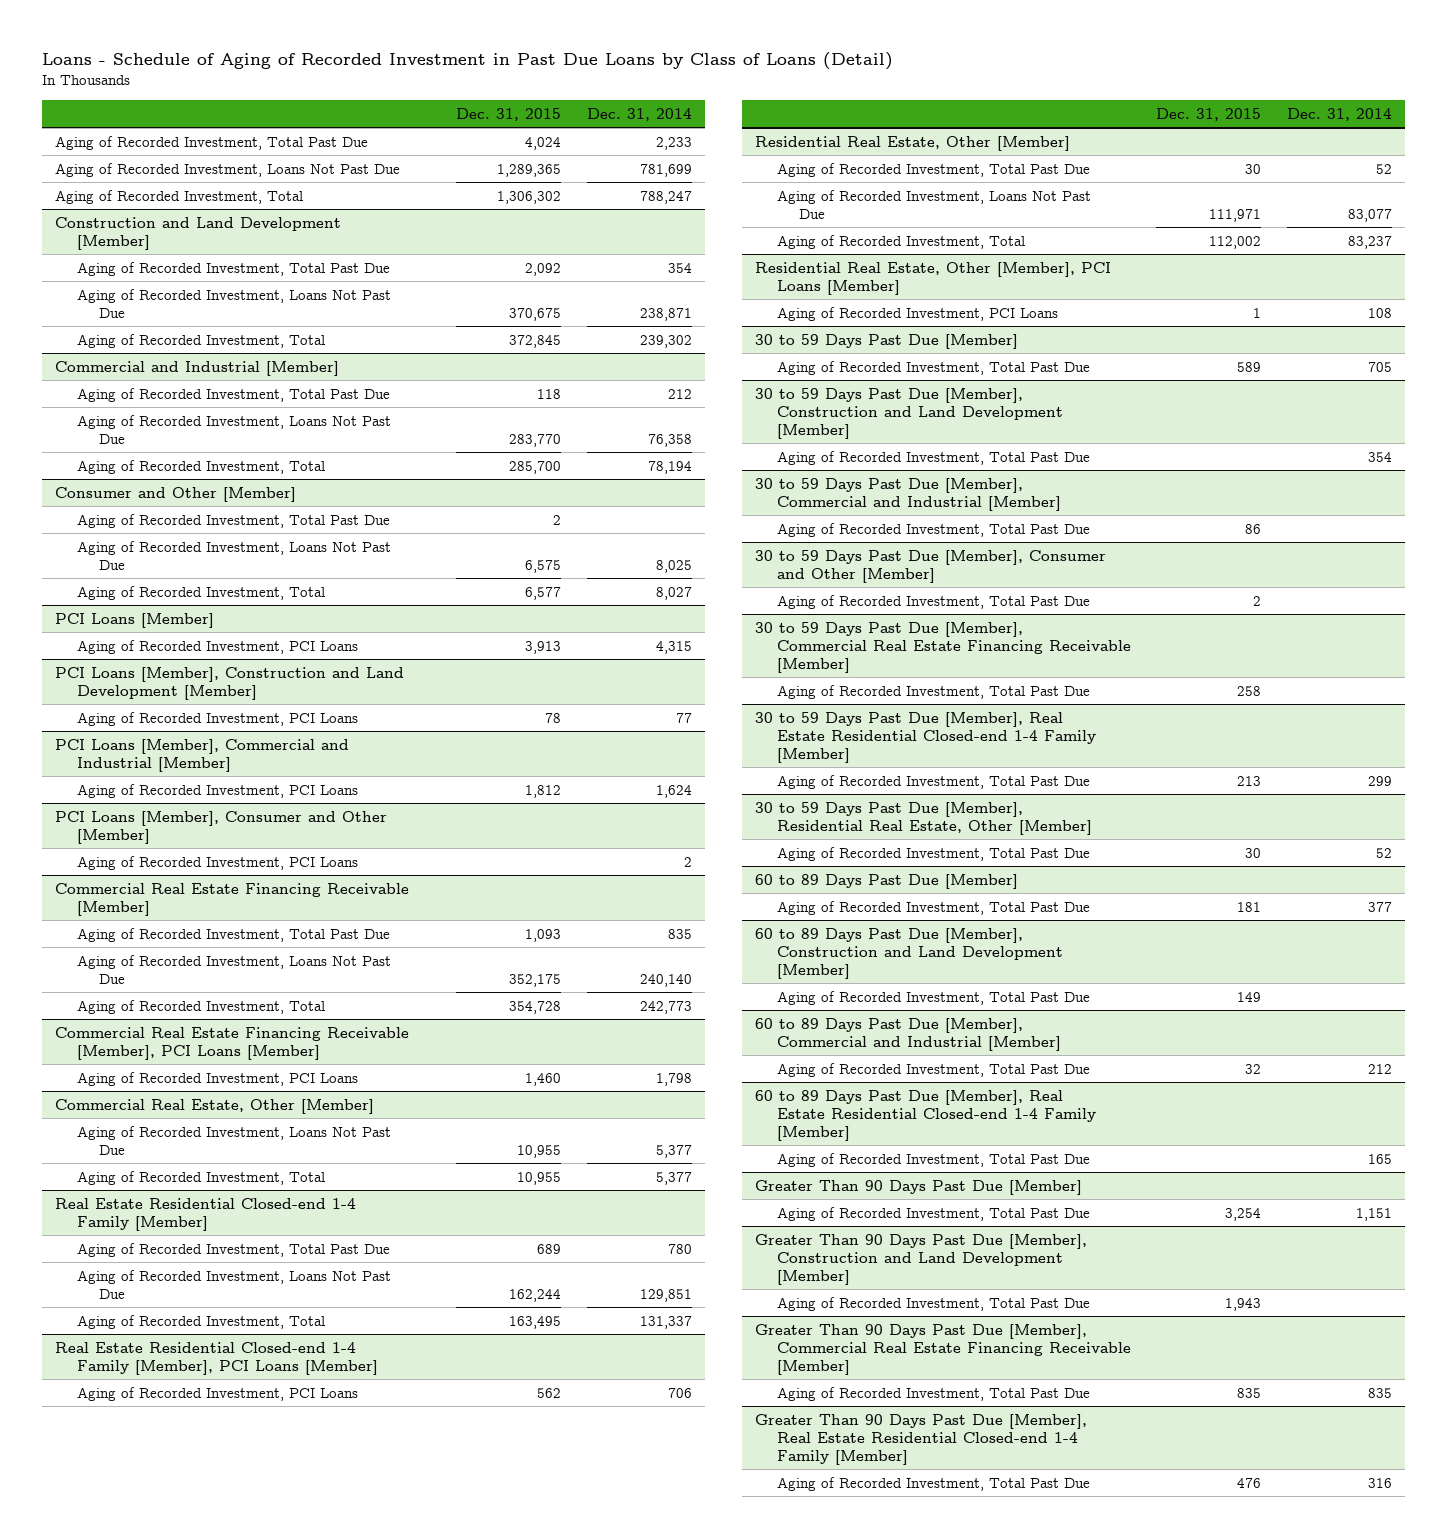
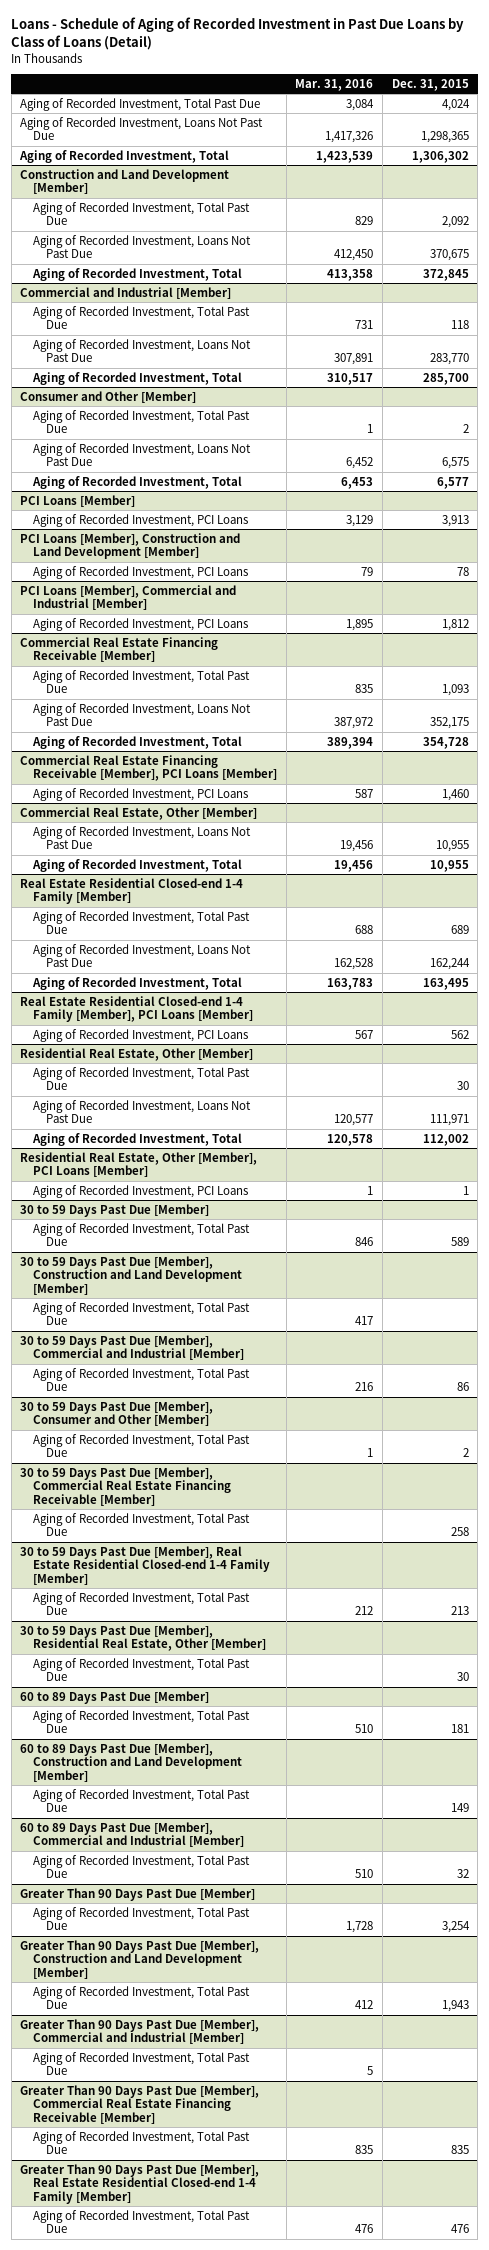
[587,107,693,121] Dec. 31, 2014 -> none
none -> [295,78,374,91] Mar. 31, 2016
[497,163,562,177] 1,289,365 -> [420,131,469,144] 1,298,365
[54,810,387,844] PCI Loans [Member], Consumer and Other [Member] -> none
[76,855,358,870] Aging of Recorded Investment, PCI Loans -> none
[754,1089,1096,1141] 60 to 89 Days Past Due [Member], Real Estate Residential Closed-end 1-4 Family [Member] -> none
[776,1152,1090,1167] Aging of Recorded Investment, Total Past Due -> none
none -> [20,2018,260,2045] Greater Than 90 Days Past Due [Member], Commercial and Industrial [Member]
none -> [33,2051,251,2076] Aging of Recorded Investment, Total Past Due

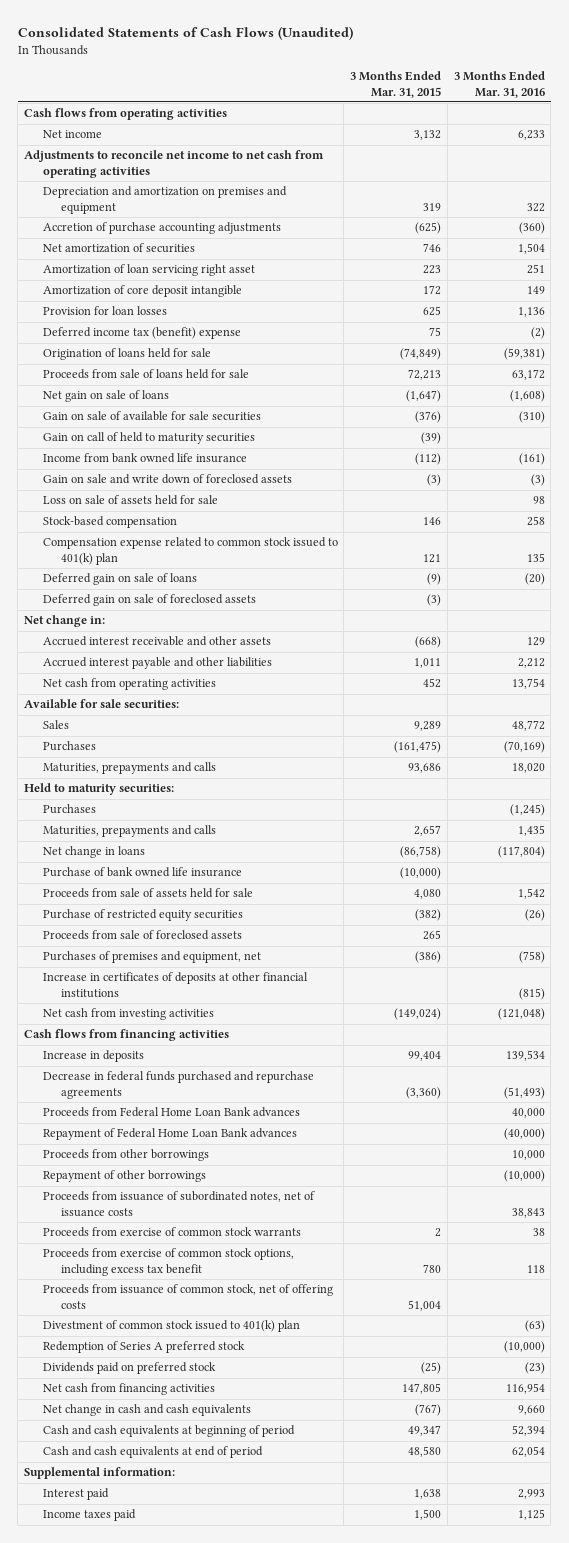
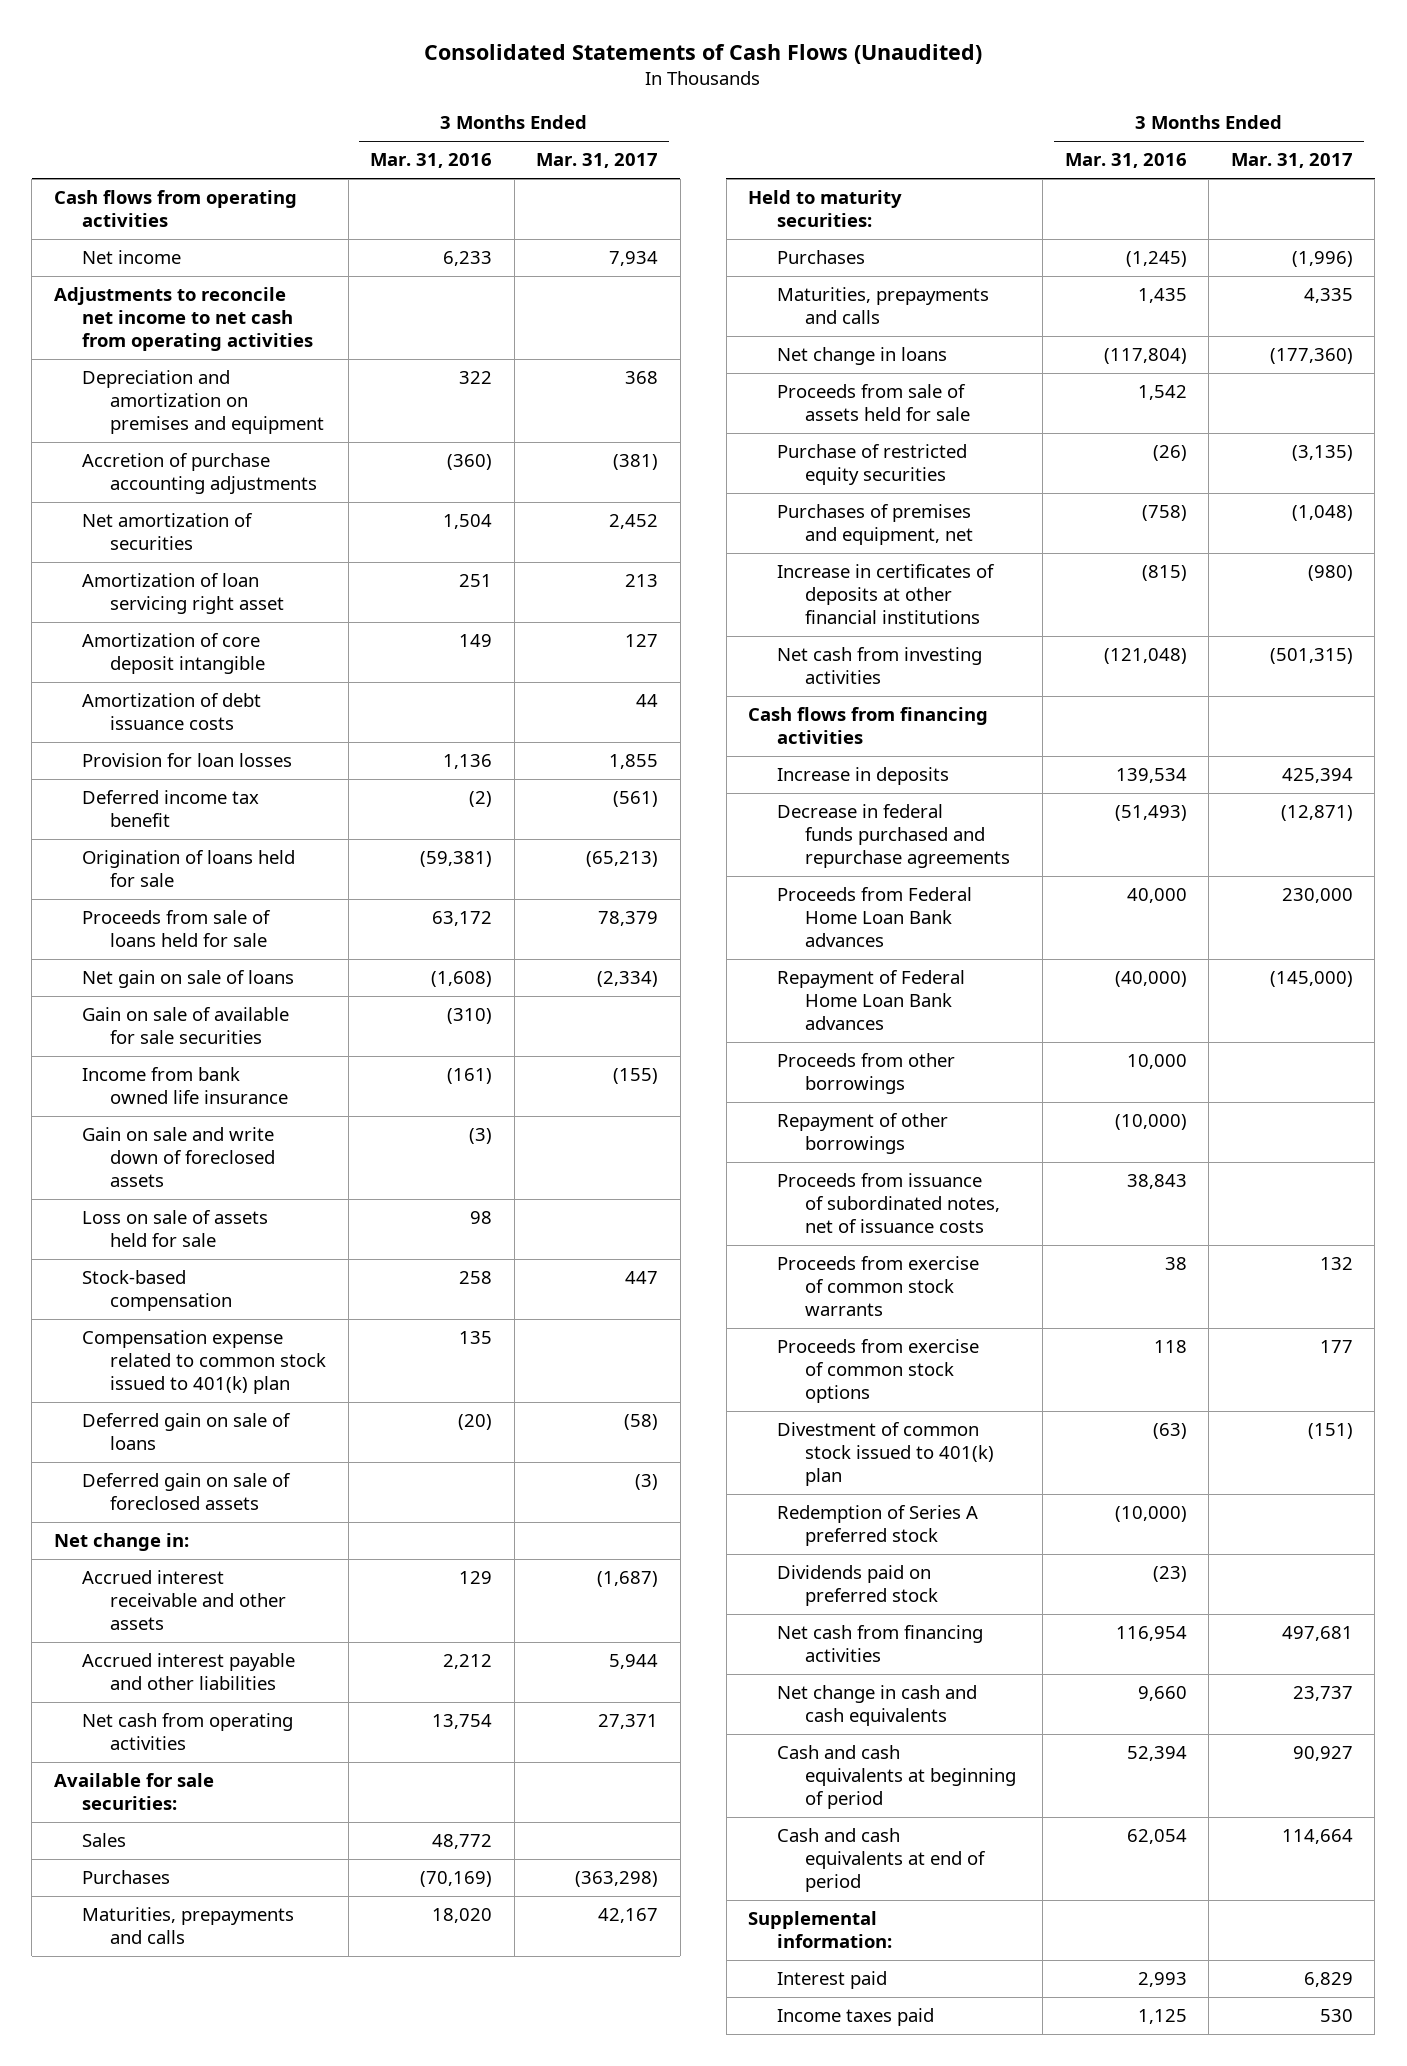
[350,71,442,98] 3 Months Ended Mar. 31, 2015 -> none
none -> [536,153,659,169] Mar. 31, 2017
none -> [81,693,261,731] Amortization of debt issuance costs
[42,327,241,340] Deferred income tax (benefit) expense -> [81,790,259,828] Deferred income tax benefit
[42,432,255,445] Gain on call of held to maturity securities -> none
[42,867,242,878] Purchase of bank owned life insurance -> none
[42,930,242,941] Proceeds from sale of foreclosed assets -> none
[42,1284,333,1309] Proceeds from issuance of common stock, net of offering costs -> none
[42,1248,294,1276] Proceeds from exercise of common stock options, including excess tax benefit -> [776,1339,979,1403] Proceeds from exercise of common stock options

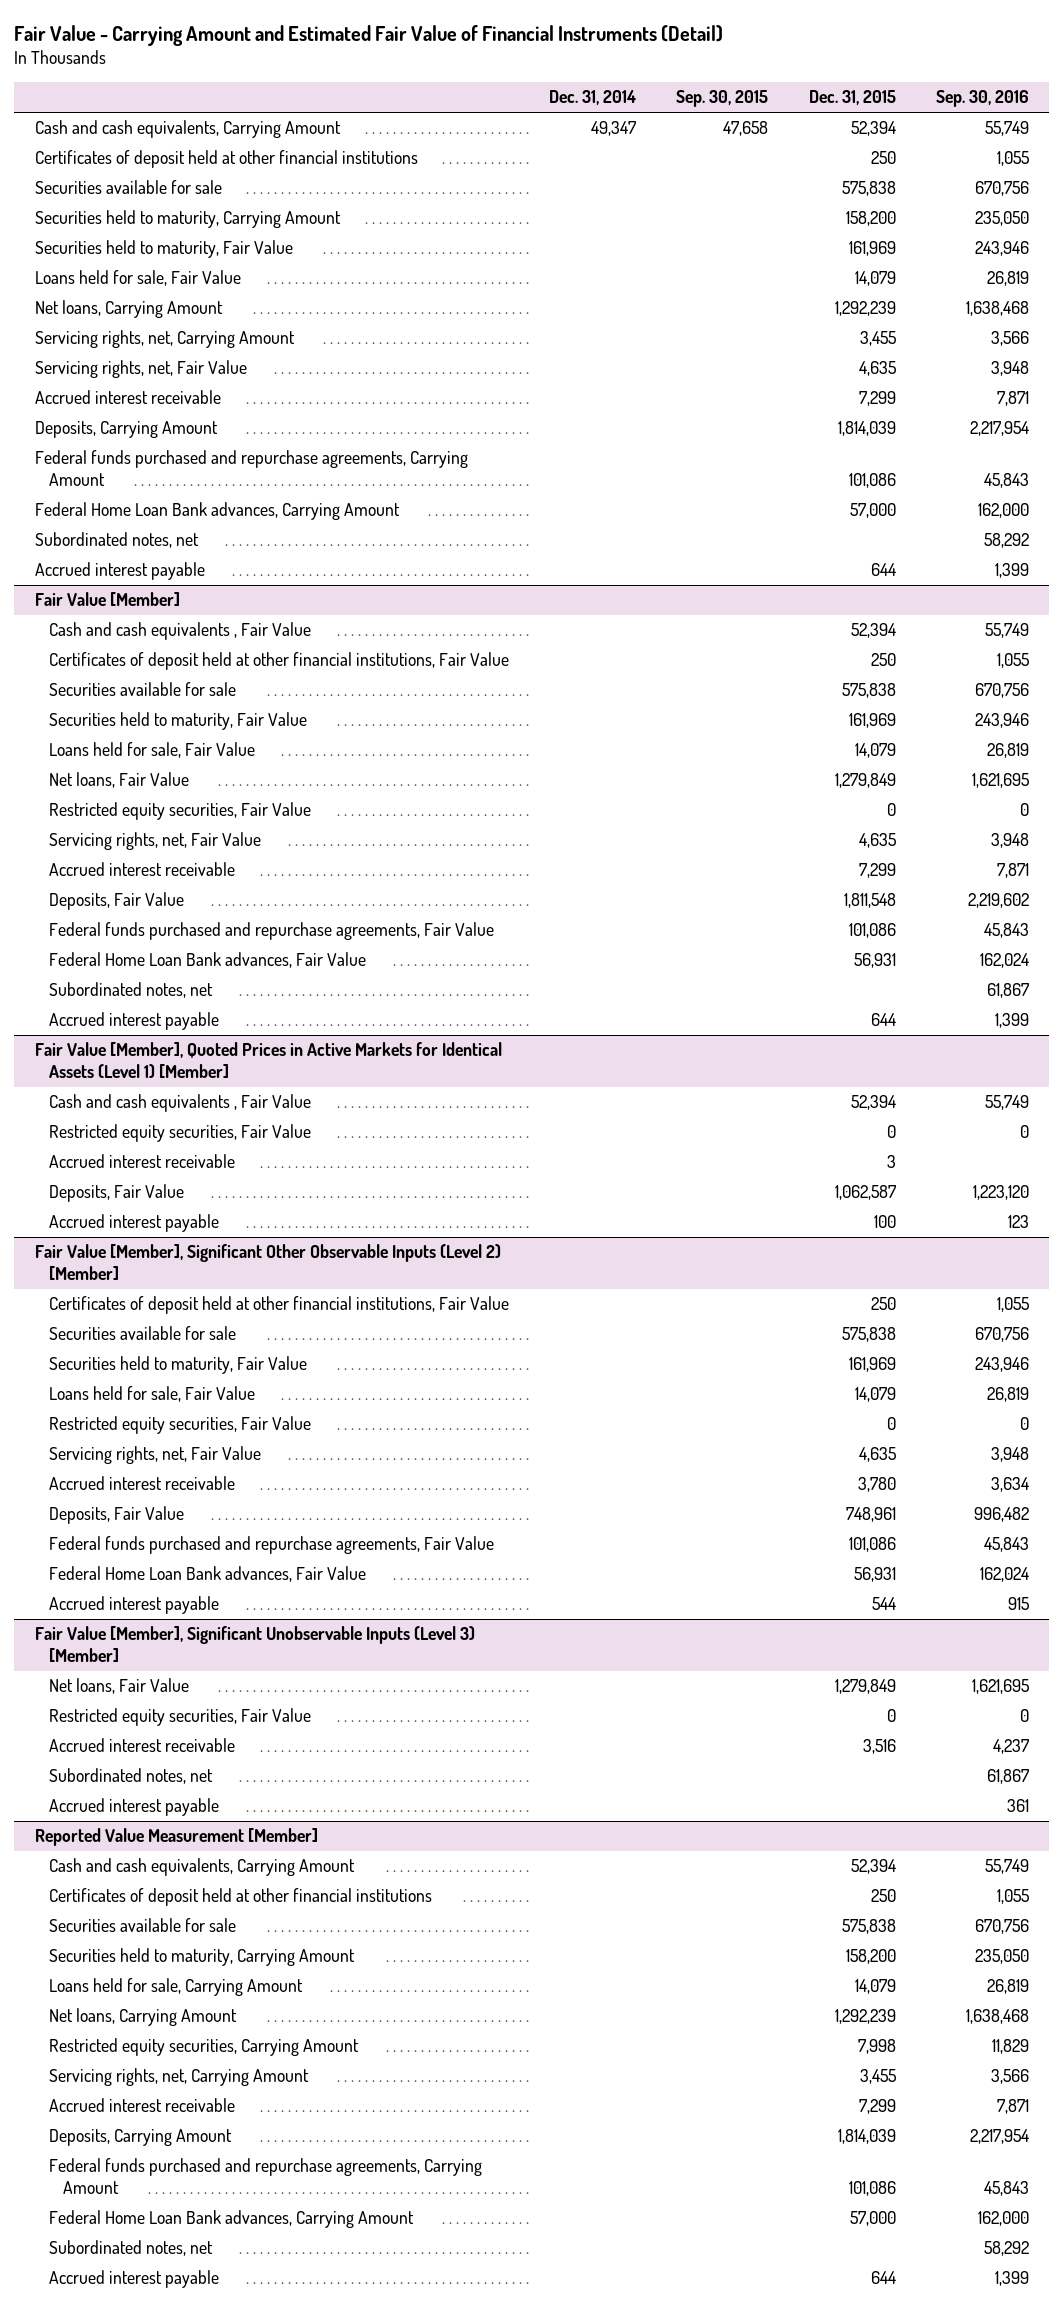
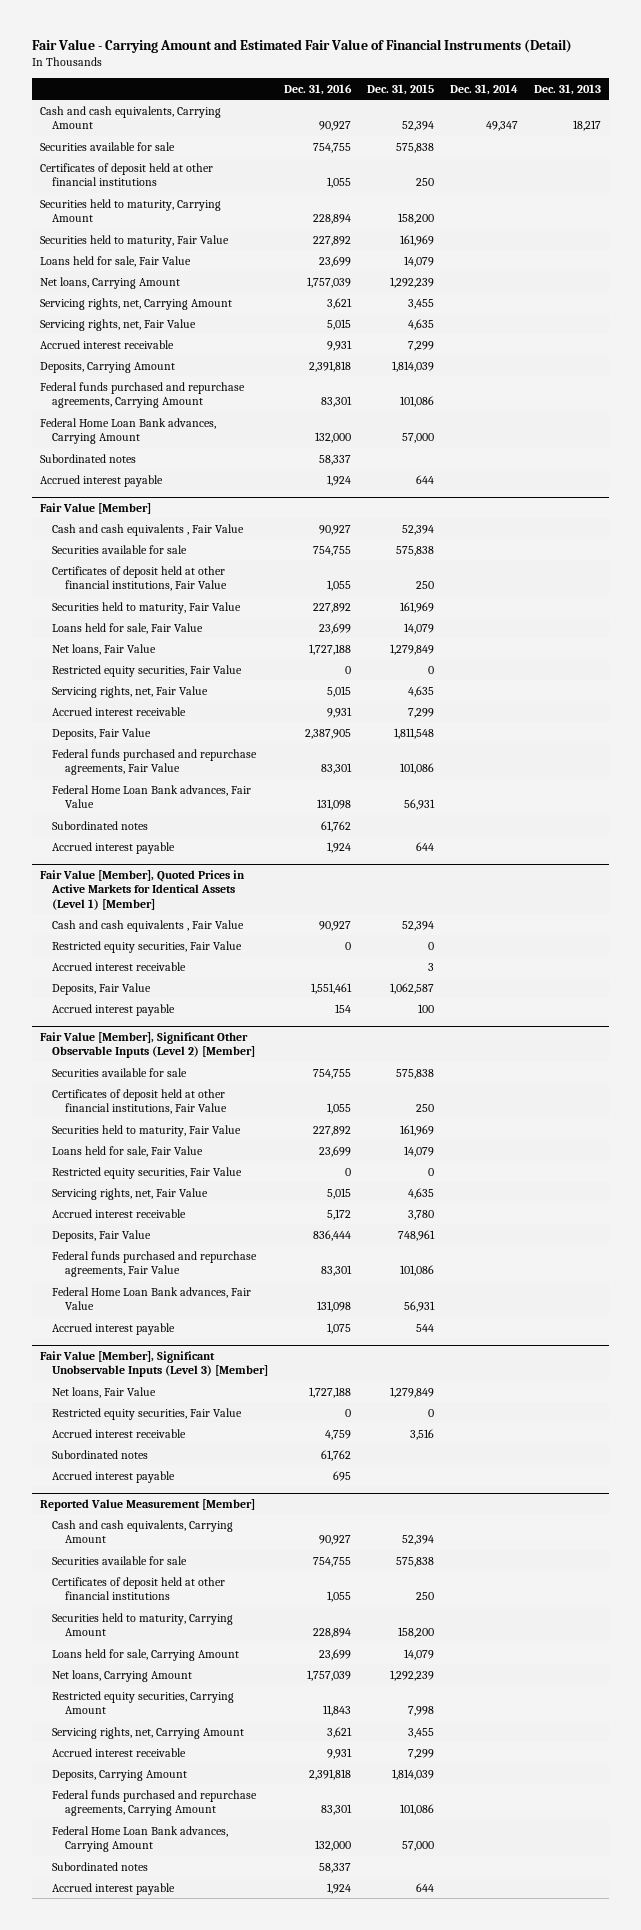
[676,90,769,108] Sep. 30, 2015 -> none
[935,90,1029,108] Sep. 30, 2016 -> none
none -> [284,83,353,95] Dec. 31, 2016
none -> [533,83,601,95] Dec. 31, 2013
[34,150,418,169] Certificates of deposit held at other financial institutions -> [40,162,214,187] Certificates of deposit held at other financial institutions
[34,532,199,549] Subordinated notes, net -> [40,453,137,463] Subordinated notes
[48,652,509,671] Certificates of deposit held at other financial institutions, Fair Value -> [52,565,227,592] Certificates of deposit held at other financial institutions, Fair Value
[48,982,213,999] Subordinated notes, net -> [52,820,149,830] Subordinated notes
[48,1296,509,1315] Certificates of deposit held at other financial institutions, Fair Value -> [52,1088,227,1115] Certificates of deposit held at other financial institutions, Fair Value
[48,1768,213,1785] Subordinated notes, net -> [52,1449,149,1459] Subordinated notes
[48,1888,432,1907] Certificates of deposit held at other financial institutions -> [52,1576,226,1601] Certificates of deposit held at other financial institutions
[48,2240,213,2257] Subordinated notes, net -> [52,1861,149,1871] Subordinated notes

